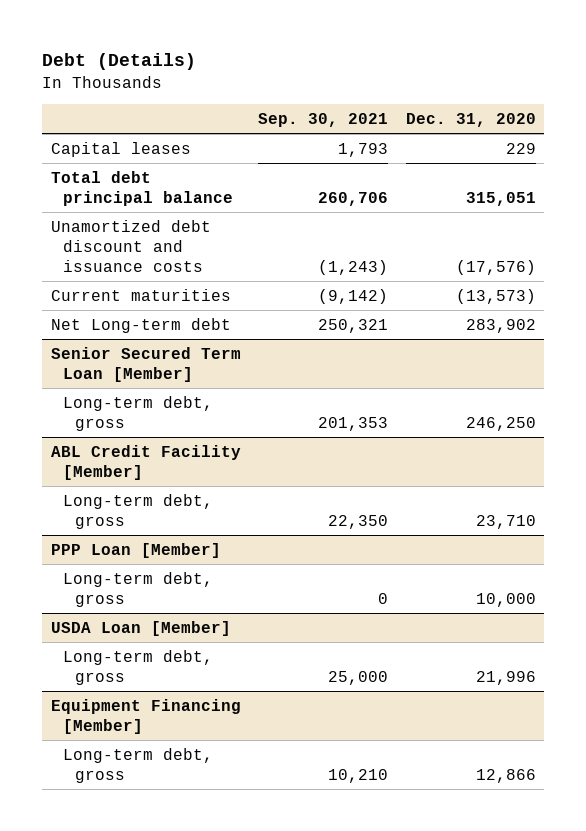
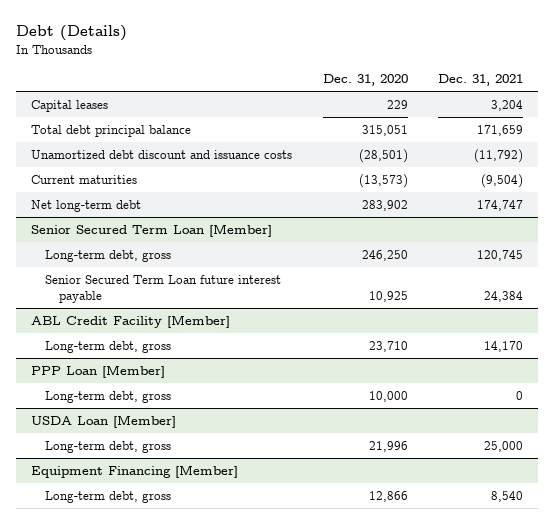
[258,112,389,127] Sep. 30, 2021 -> none
none -> [438,74,524,87] Dec. 31, 2021
[455,259,536,275] (17,576) -> [358,148,408,163] (28,501)
[50,317,231,333] Net Long-term debt -> [31,199,142,212] Net long-term debt
none -> [44,274,281,303] Senior Secured Term Loan future interest payable

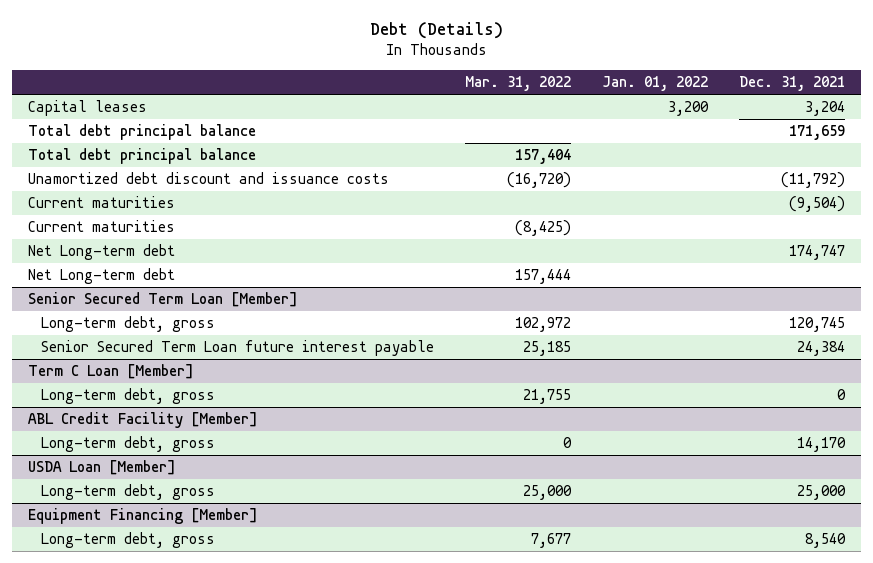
[322,74,408,87] Dec. 31, 2020 -> none
none -> [464,76,571,92] Mar. 31, 2022
none -> [602,76,709,92] Jan. 01, 2022
none -> [27,148,256,165] Total debt principal balance
none -> [27,220,175,233] Current maturities
[31,199,142,212] Net long-term debt -> [27,244,175,261] Net Long-term debt
none -> [27,268,175,285] Net Long-term debt
none -> [27,364,194,380] Term C Loan [Member]
none -> [40,388,215,405] Long-term debt, gross
[31,364,166,378] PPP Loan [Member] -> none
[44,390,171,403] Long-term debt, gross -> none

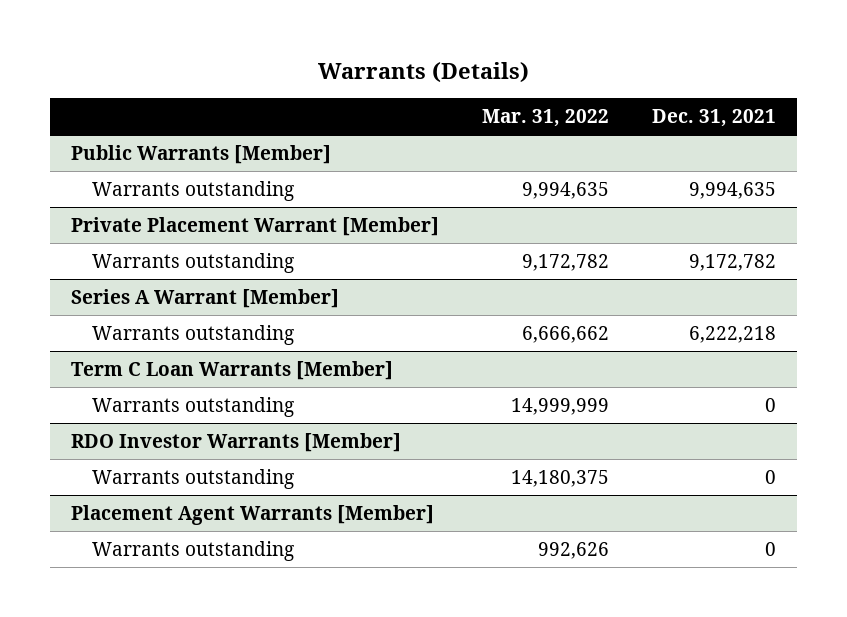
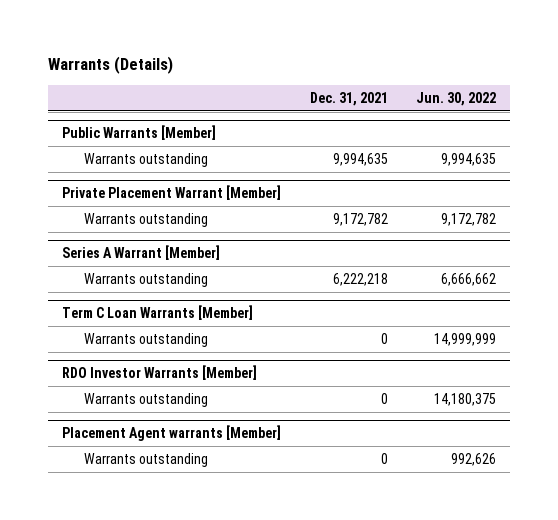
[482,109,610,128] Mar. 31, 2022 -> none
none -> [415,91,496,106] Jun. 30, 2022
[71,504,435,525] Placement Agent Warrants [Member] -> [62,425,282,442] Placement Agent warrants [Member]

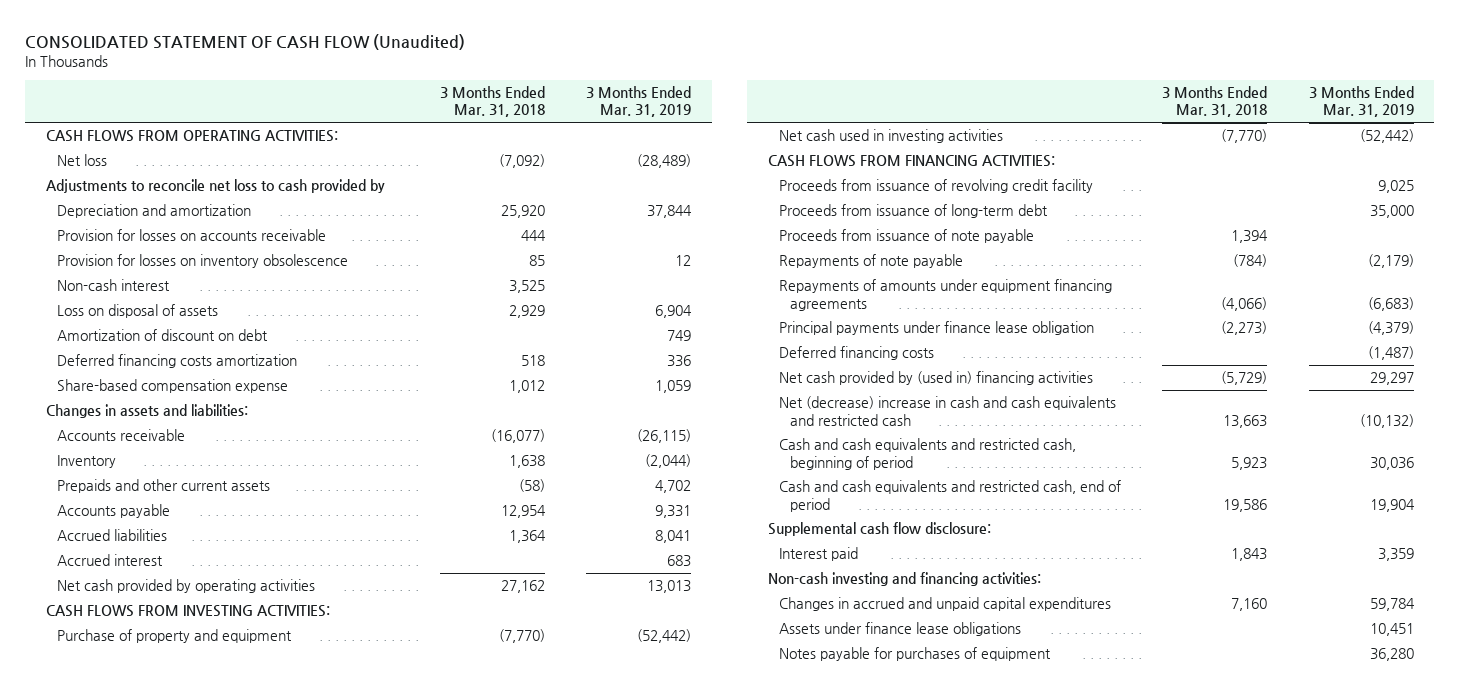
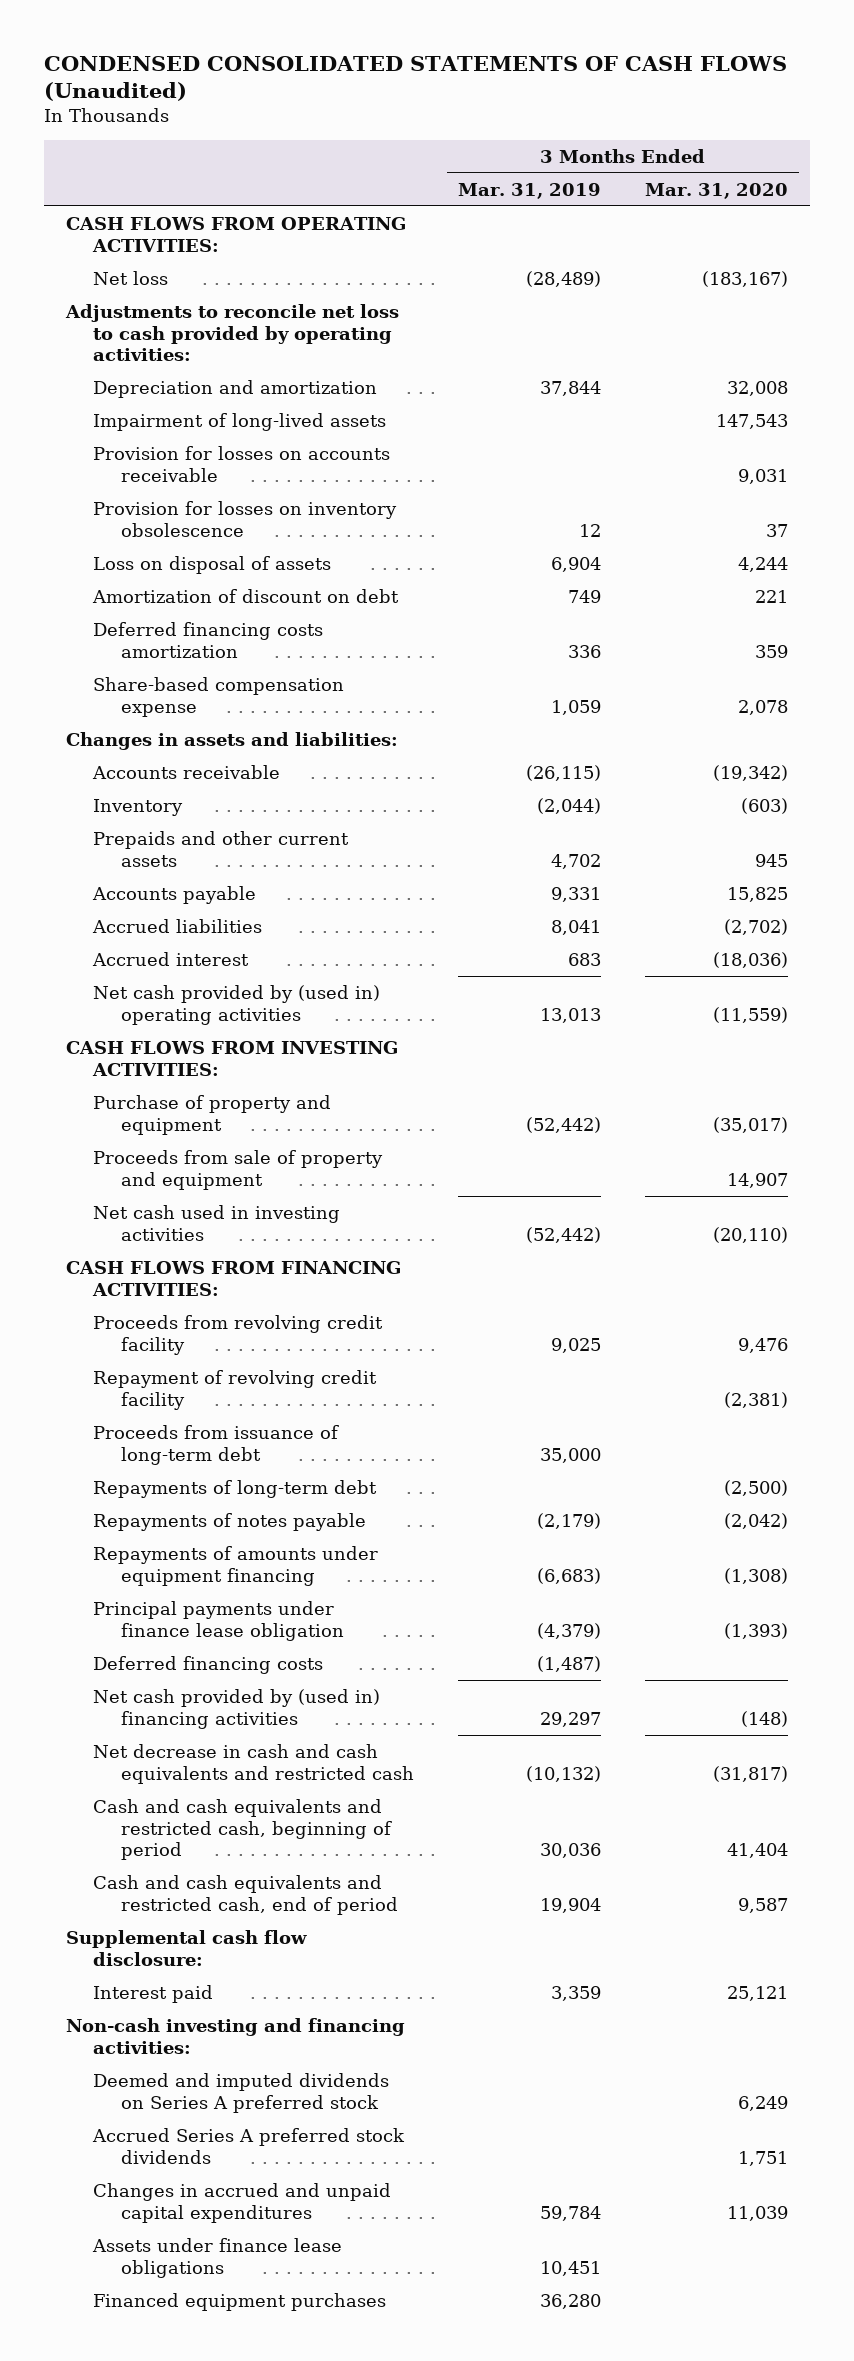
[24,33,465,50] CONSOLIDATED STATEMENT OF CASH FLOW (Unaudited) -> [43,56,787,102] CONDENSED CONSOLIDATED STATEMENTS OF CASH FLOWS (Unaudited)
[440,86,546,118] 3 Months Ended Mar. 31, 2018 -> none
none -> [645,182,789,199] Mar. 31, 2020
[45,179,385,194] Adjustments to reconcile net loss to cash provided by -> [64,303,399,362] Adjustments to reconcile net loss to cash provided by operating activities:
none -> [93,412,387,431] Impairment of long-lived assets
[56,279,170,292] Non-cash interest -> none
[56,579,315,594] Net cash provided by operating activities -> [93,984,381,1025] Net cash provided by (used in) operating activities
none -> [93,1149,384,1190] Proceeds from sale of property and equipment
[779,179,1094,194] Proceeds from issuance of revolving credit facility -> [93,1314,384,1355] Proceeds from revolving credit facility
none -> [93,1369,378,1410] Repayment of revolving credit facility
[779,229,1035,244] Proceeds from issuance of note payable -> none
none -> [93,1479,378,1498] Repayments of long-term debt
[779,254,964,269] Repayments of note payable -> [93,1512,367,1531] Repayments of notes payable
[779,279,1113,311] Repayments of amounts under equipment financing agreements -> [93,1545,379,1586] Repayments of amounts under equipment financing
[779,396,1117,426] Net (decrease) increase in cash and cash equivalents and restricted cash -> [93,1743,415,1784] Net decrease in cash and cash equivalents and restricted cash
none -> [93,2072,390,2113] Deemed and imputed dividends on Series A preferred stock
none -> [92,2127,406,2164] Accrued Series A preferred stock dividends
[779,647,1052,662] Notes payable for purchases of equipment -> [93,2292,387,2311] Financed equipment purchases

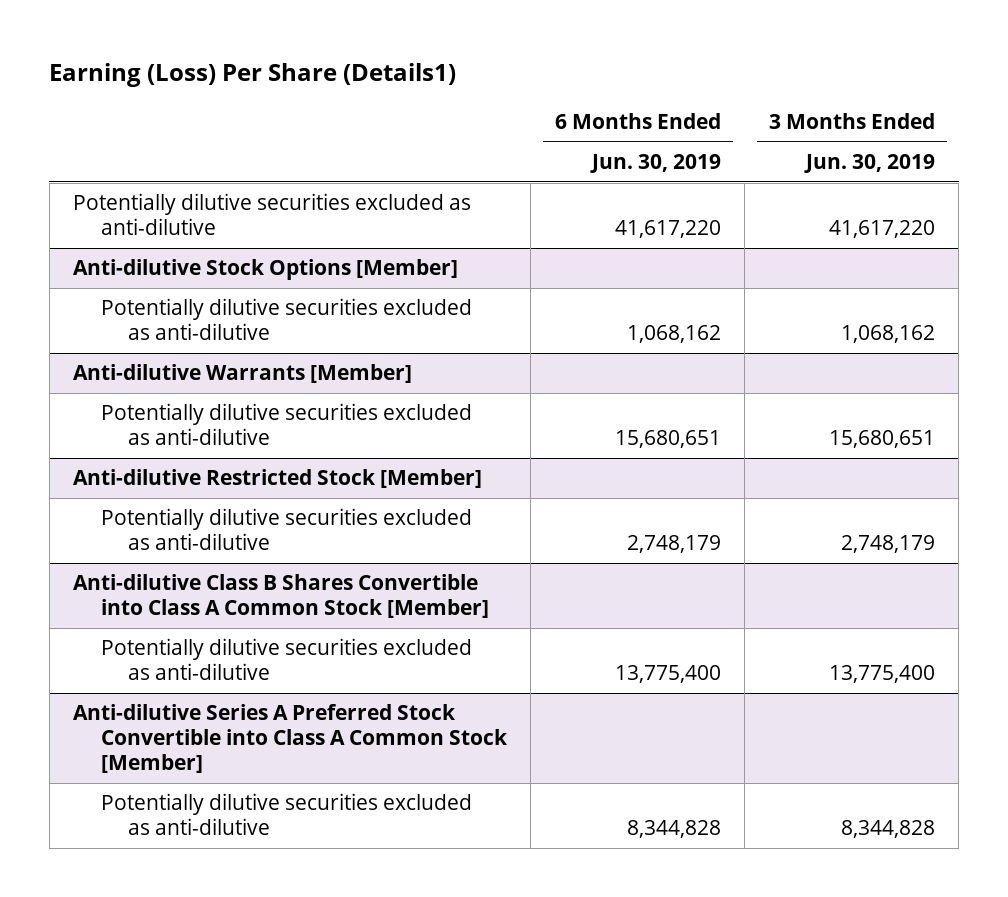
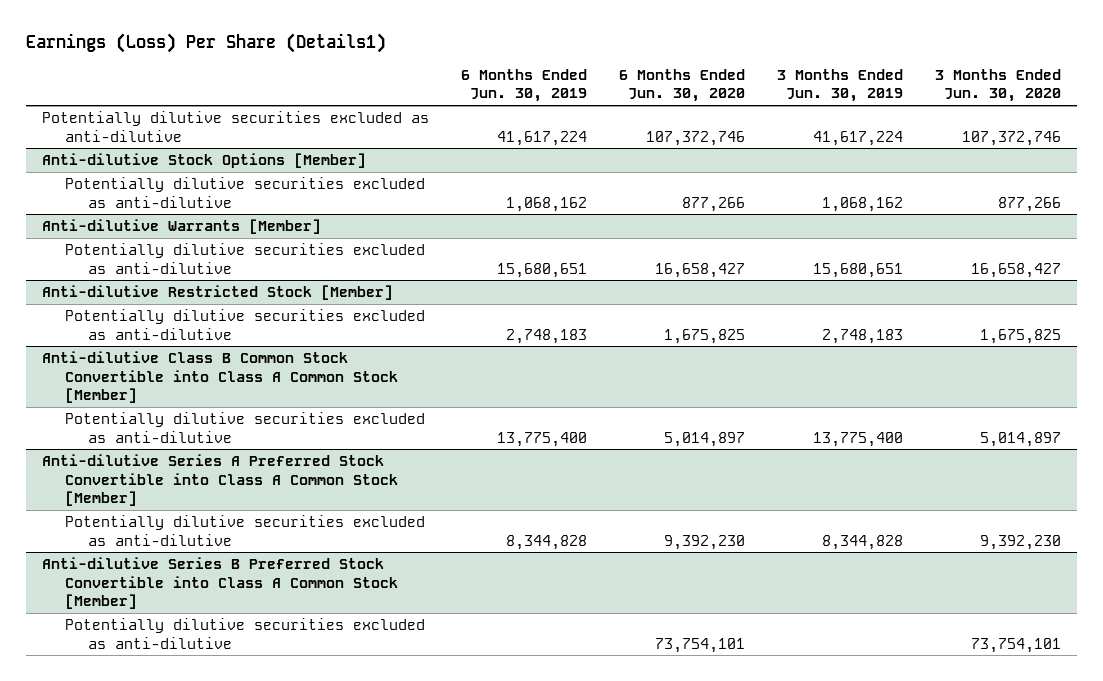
[49,63,457,88] Earning (Loss) Per Share (Details1) -> [25,33,386,54] Earnings (Loss) Per Share (Details1)
none -> [618,68,745,103] 6 Months Ended Jun. 30, 2020
none -> [935,68,1062,103] 3 Months Ended Jun. 30, 2020
[614,220,721,239] 41,617,220 -> [496,130,587,146] 41,617,224
[828,220,935,239] 41,617,220 -> [812,130,903,146] 41,617,224
[626,535,721,554] 2,748,179 -> [505,328,587,344] 2,748,183
[840,535,935,554] 2,748,179 -> [821,328,903,344] 2,748,183
[73,574,489,619] Anti-dilutive Class B Shares Convertible into Class A Common Stock [Member] -> [41,350,398,404] Anti-dilutive Class B Common Stock Convertible into Class A Common Stock [Member]
none -> [41,556,398,610] Anti-dilutive Series B Preferred Stock Convertible into Class A Common Stock [Member]
none -> [64,617,425,649] Potentially dilutive securities excluded as anti-dilutive

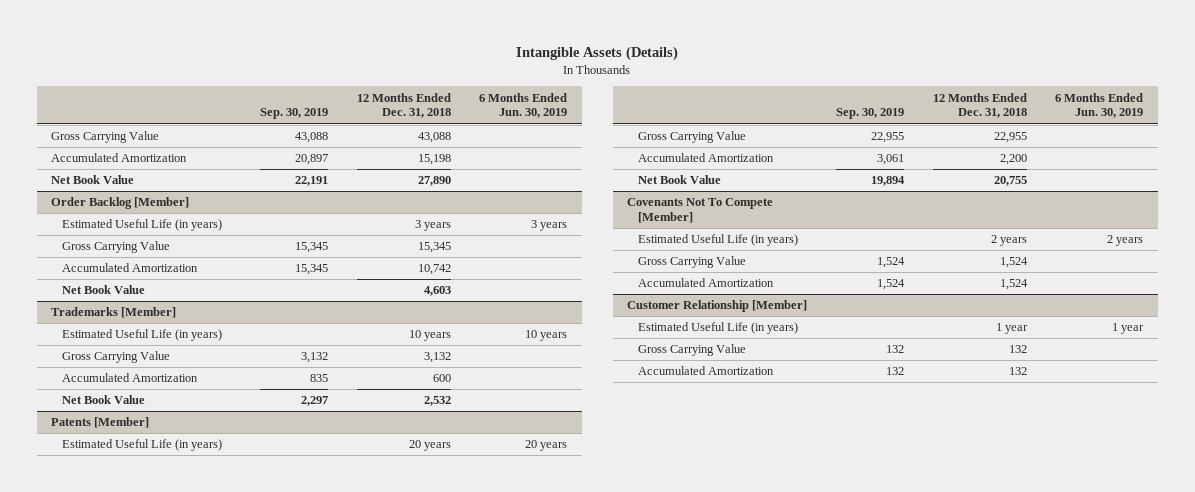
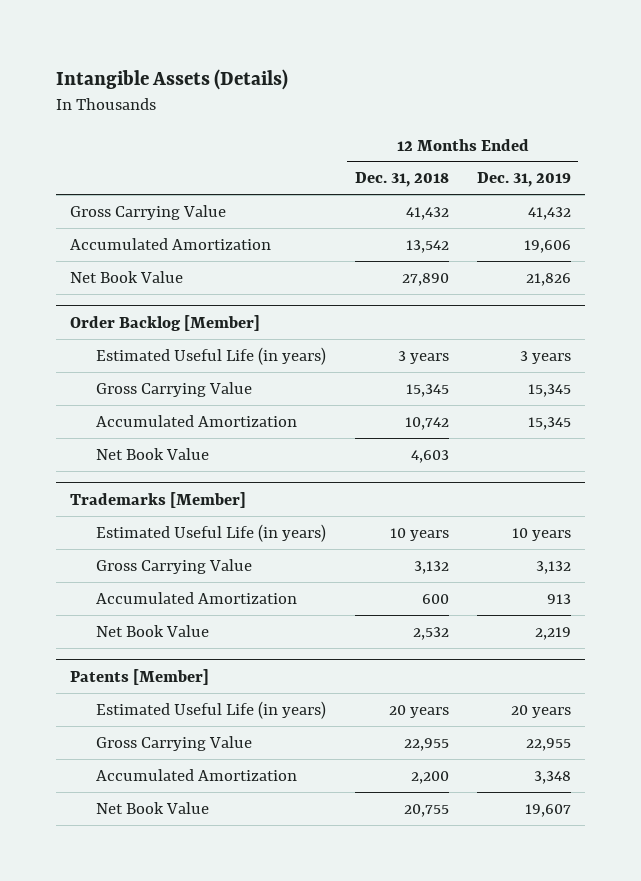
[260,108,329,120] Sep. 30, 2019 -> none
[479,92,568,119] 6 Months Ended Jun. 30, 2019 -> none
none -> [477,172,572,188] Dec. 31, 2019
[417,132,451,144] 43,088 -> [405,206,449,220] 41,432
[417,154,451,166] 15,198 -> [405,239,449,253] 13,542
[627,198,774,224] Covenants Not To Compete [Member] -> none
[638,234,799,247] Estimated Useful Life (in years) -> none
[638,256,747,269] Gross Carrying Value -> none
[638,278,775,288] Accumulated Amortization -> none
[627,300,808,313] Customer Relationship [Member] -> none
[638,322,799,335] Estimated Useful Life (in years) -> none
[638,344,747,357] Gross Carrying Value -> none
[638,366,775,376] Accumulated Amortization -> none

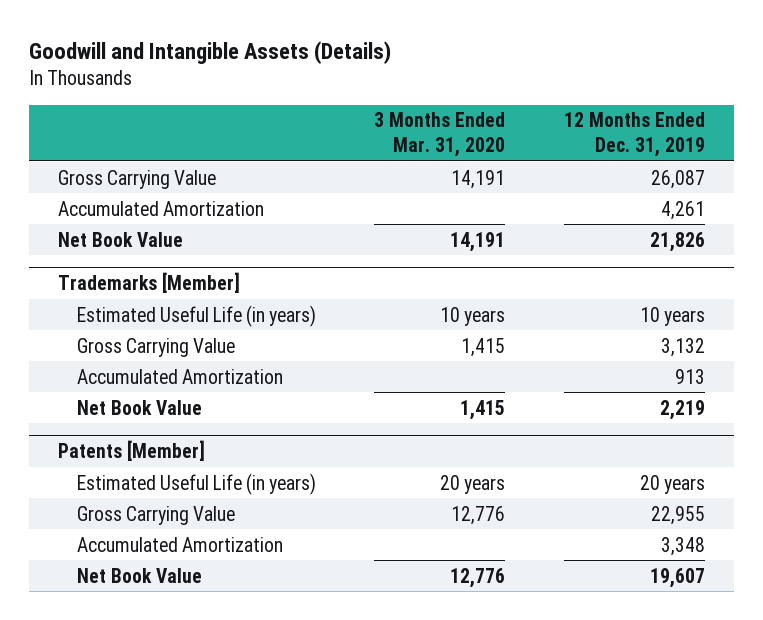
[55,68,288,90] Intangible Assets (Details) -> [28,41,391,65] Goodwill and Intangible Assets (Details)
[354,172,449,188] Dec. 31, 2018 -> none
none -> [374,112,506,158] 3 Months Ended Mar. 31, 2020
[528,206,572,220] 41,432 -> [650,169,705,189] 26,087
[524,239,572,253] 19,606 -> [660,200,705,220] 4,261
[70,314,261,331] Order Backlog [Member] -> none
[96,346,327,365] Estimated Useful Life (in years) -> none
[96,381,253,397] Gross Carrying Value -> none
[96,414,298,427] Accumulated Amortization -> none
[96,447,210,460] Net Book Value -> none

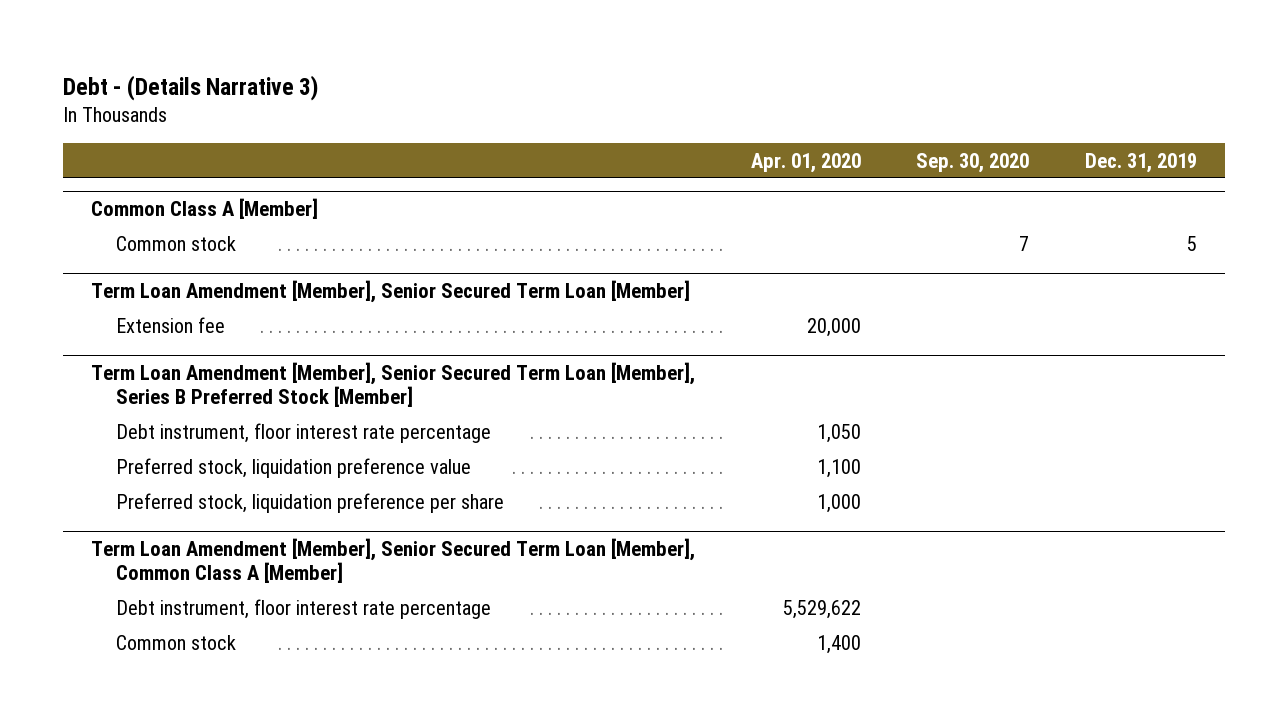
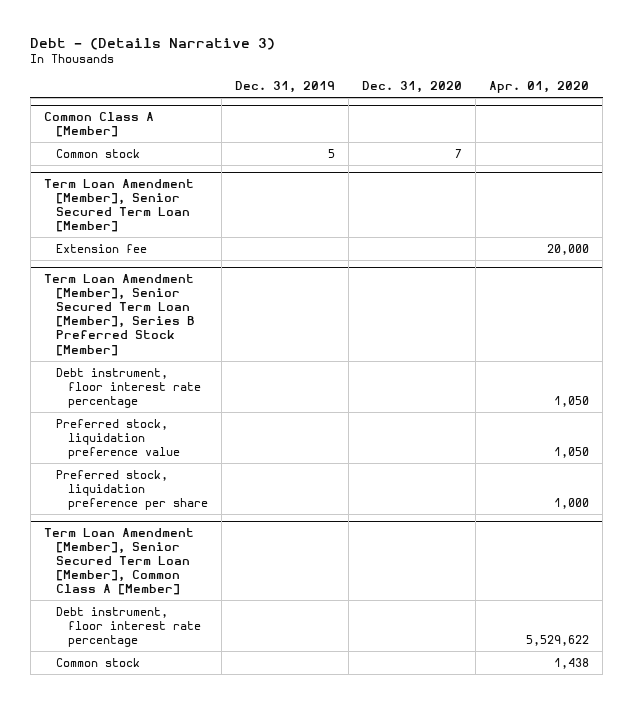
[916,152,1030,173] Sep. 30, 2020 -> none
none -> [362,81,463,94] Dec. 31, 2020
[816,458,861,478] 1,100 -> [554,446,590,458] 1,050
[816,634,861,654] 1,400 -> [554,657,590,669] 1,438

